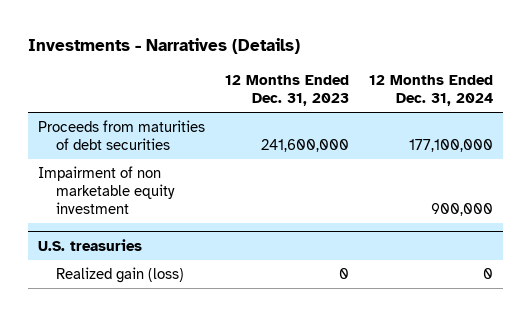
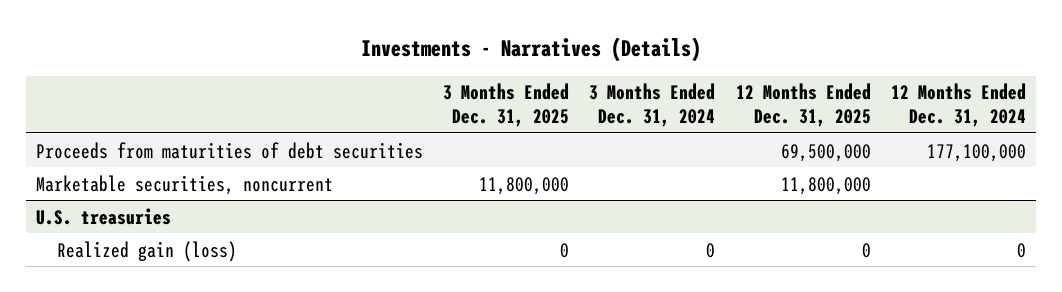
[224,75,349,107] 12 Months Ended Dec. 31, 2023 -> none
none -> [443,83,570,127] 3 Months Ended Dec. 31, 2025
none -> [589,83,716,127] 3 Months Ended Dec. 31, 2024
none -> [735,83,871,127] 12 Months Ended Dec. 31, 2025
[37,166,176,214] Impairment of non marketable equity investment -> none
none -> [35,174,333,195] Marketable securities, noncurrent

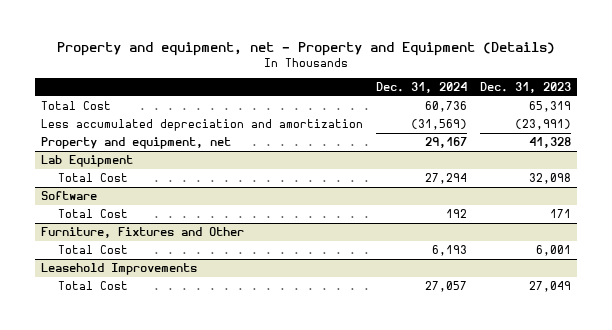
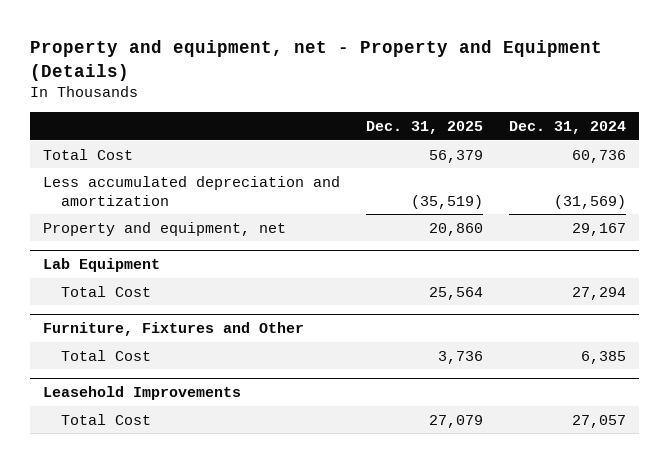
[479,81,571,93] Dec. 31, 2023 -> none
none -> [365,120,483,134] Dec. 31, 2025
[41,191,98,201] Software -> none
[57,209,128,219] Total Cost -> none
[432,245,468,257] 6,193 -> [580,350,626,364] 6,385

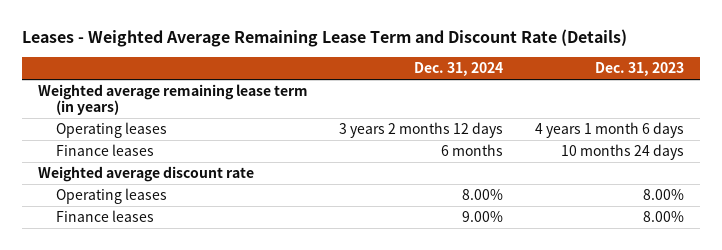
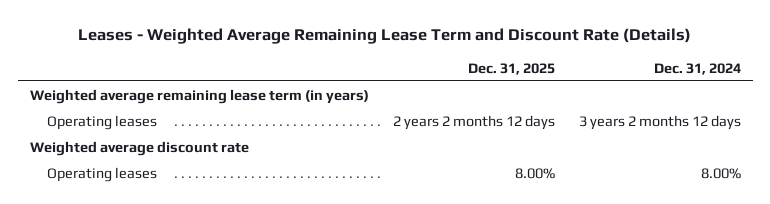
[594,62,684,77] Dec. 31, 2023 -> none
none -> [467,62,555,75] Dec. 31, 2025
[55,143,154,156] Finance leases -> none
[55,209,154,222] Finance leases -> none

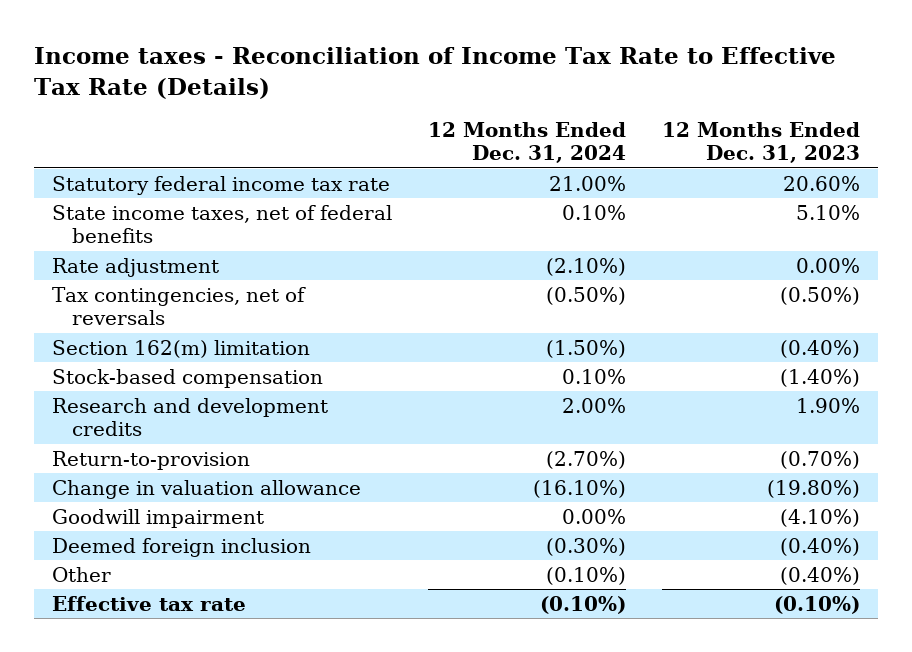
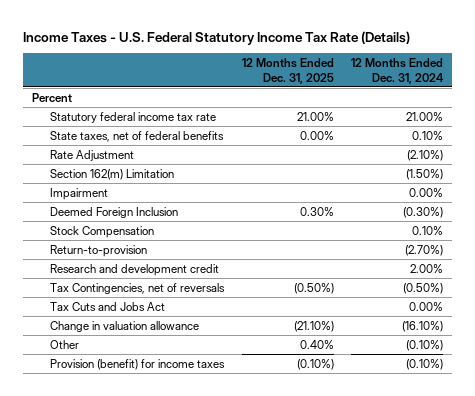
[33,47,836,100] Income taxes - Reconciliation of Income Tax Rate to Effective Tax Rate (Details) -> [23,30,411,45] Income Taxes - U.S. Federal Statutory Income Tax Rate (Details)
[662,121,861,164] 12 Months Ended Dec. 31, 2023 -> none
none -> [241,57,334,84] 12 Months Ended Dec. 31, 2025
none -> [32,92,73,102] Percent
[51,286,306,326] Tax contingencies, net of reversals -> none
[51,397,328,437] Research and development credits -> none
[51,204,392,244] State income taxes, net of federal benefits -> [50,130,225,142] State taxes, net of federal benefits
[51,257,219,277] Rate adjustment -> [50,149,135,161] Rate Adjustment
[51,339,310,358] Section 162(m) limitation -> [50,168,175,180] Section 162(m) Limitation
none -> [50,187,109,200] Impairment
none -> [50,206,179,218] Deemed Foreign Inclusion
[51,368,323,388] Stock-based compensation -> [50,225,155,238] Stock Compensation
none -> [50,263,220,276] Research and development credit
none -> [50,282,226,294] Tax Contingencies, net of reversals
none -> [50,301,166,311] Tax Cuts and Jobs Act
[51,508,264,528] Goodwill impairment -> none
[51,537,311,557] Deemed foreign inclusion -> none
[51,595,246,611] Effective tax rate -> [50,358,226,370] Provision (benefit) for income taxes

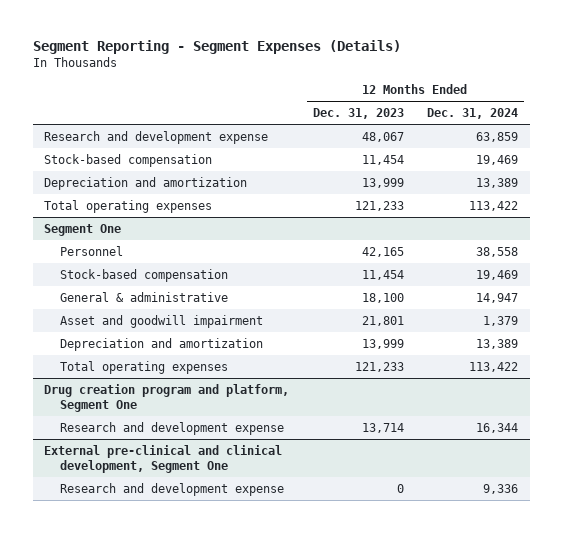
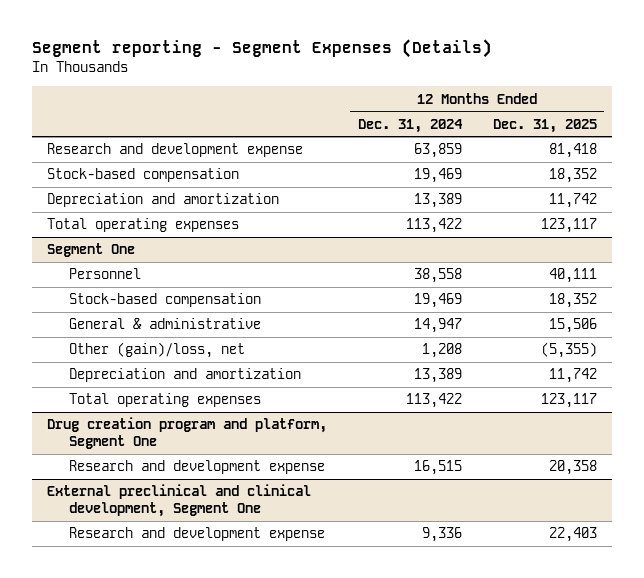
[32,39,401,54] Segment Reporting - Segment Expenses (Details) -> [31,39,492,59] Segment reporting - Segment Expenses (Details)
[312,108,404,120] Dec. 31, 2023 -> none
none -> [492,118,597,133] Dec. 31, 2025
[60,314,264,328] Asset and goodwill impairment -> none
none -> [68,342,245,359] Other (gain)/loss, net
[476,422,519,433] 16,344 -> [413,460,462,476] 16,515
[44,444,283,473] External pre-clinical and clinical development, Segment One -> [46,484,311,518] External preclinical and clinical development, Segment One

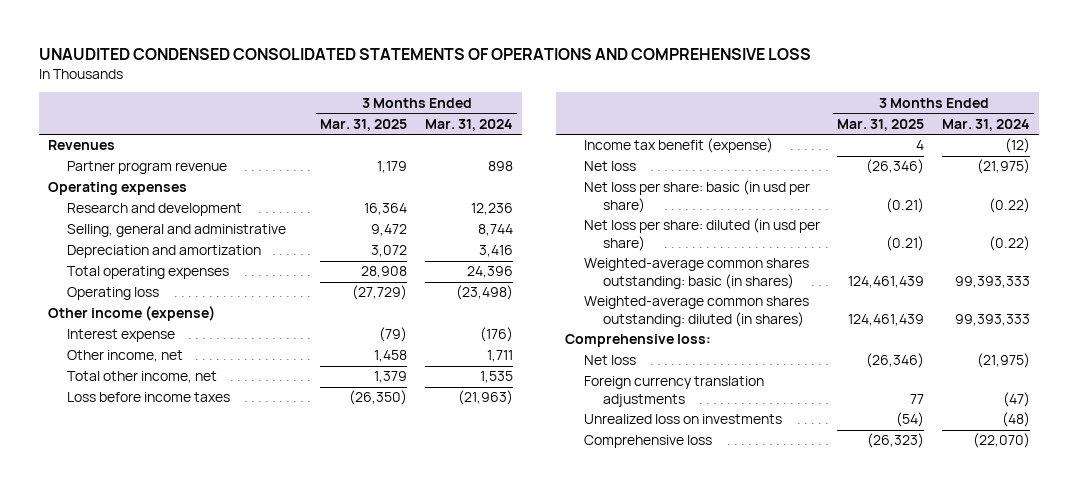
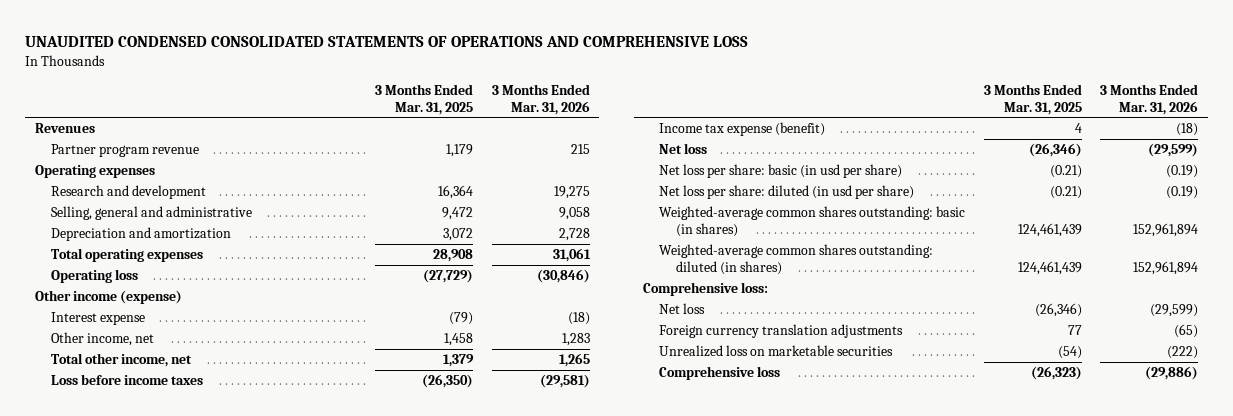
[424,118,513,131] Mar. 31, 2024 -> none
none -> [491,83,590,115] 3 Months Ended Mar. 31, 2026
[583,138,773,154] Income tax benefit (expense) -> [659,122,826,137] Income tax expense (benefit)
[583,414,782,425] Unrealized loss on investments -> [659,345,894,358] Unrealized loss on marketable securities

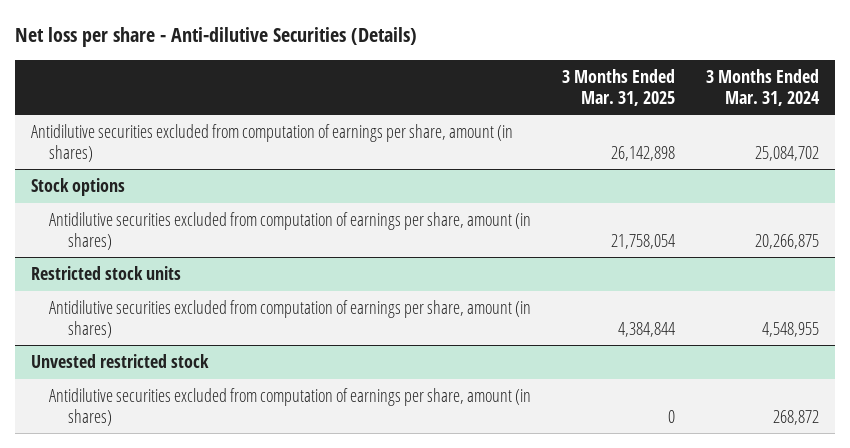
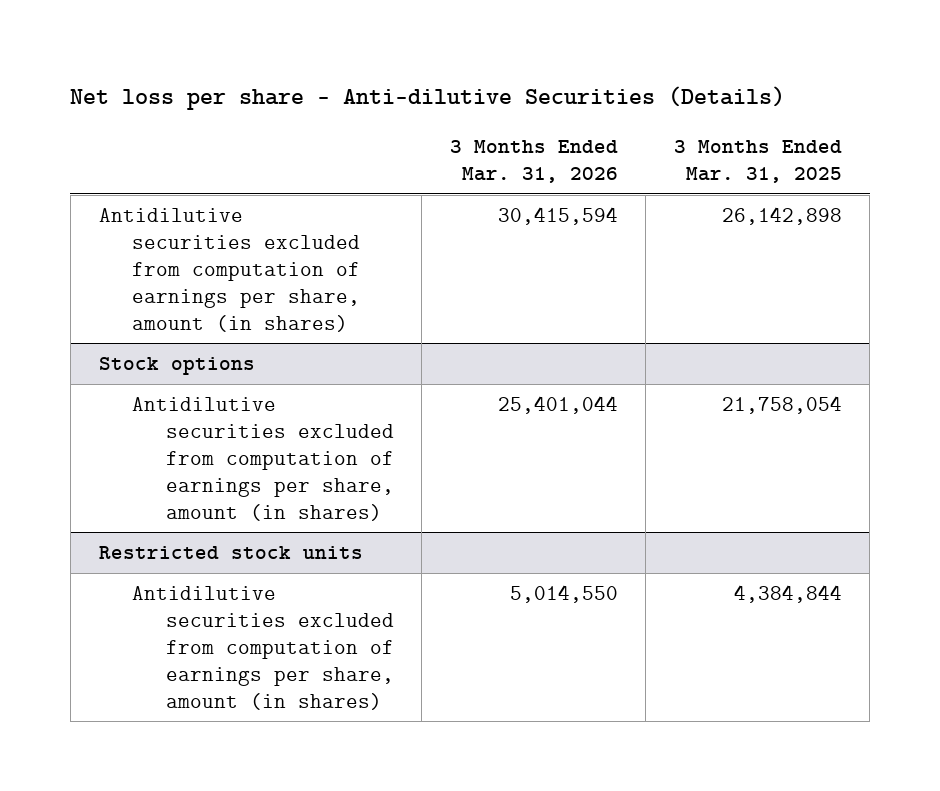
[706,69,821,106] 3 Months Ended Mar. 31, 2024 -> none
none -> [449,140,618,184] 3 Months Ended Mar. 31, 2026
[30,354,209,369] Unvested restricted stock -> none
[49,388,532,426] Antidilutive securities excluded from computation of earnings per share, amount (in shares) -> none

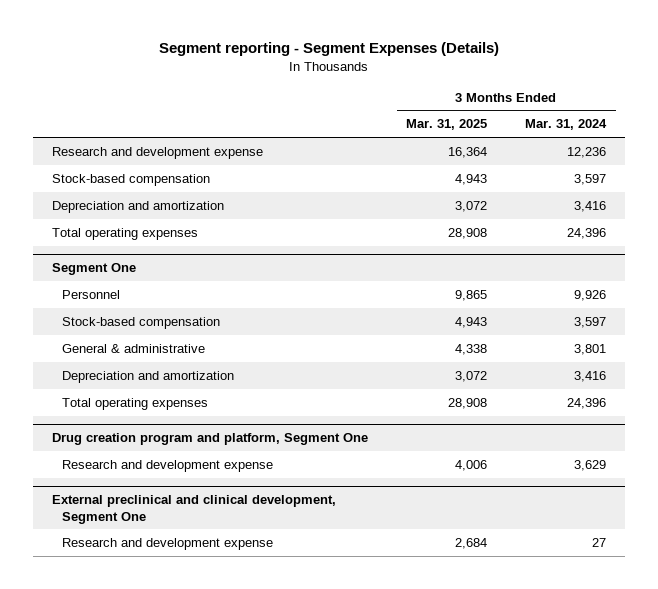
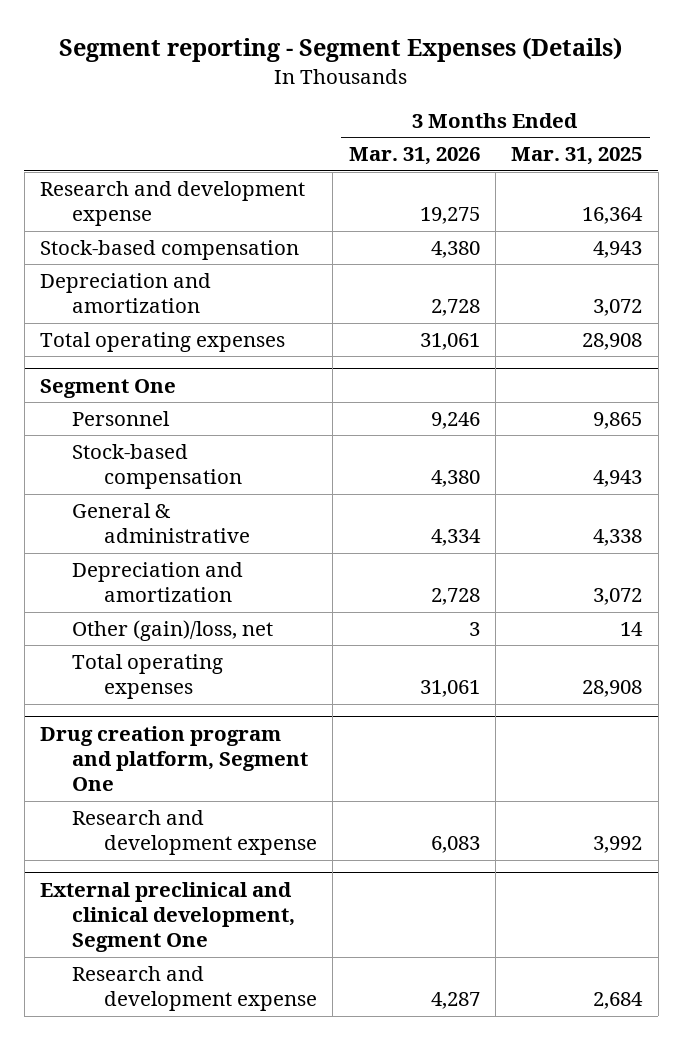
[525,119,608,131] Mar. 31, 2024 -> none
none -> [348,147,480,166] Mar. 31, 2026
none -> [72,620,274,642] Other (gain)/loss, net
[455,459,488,471] 4,006 -> [593,836,643,854] 3,992

